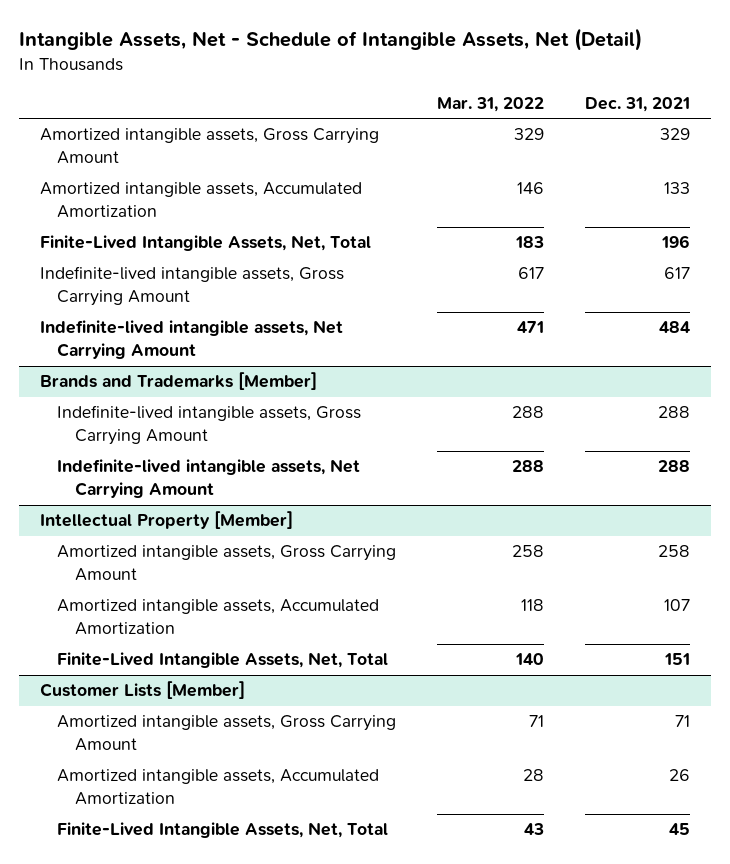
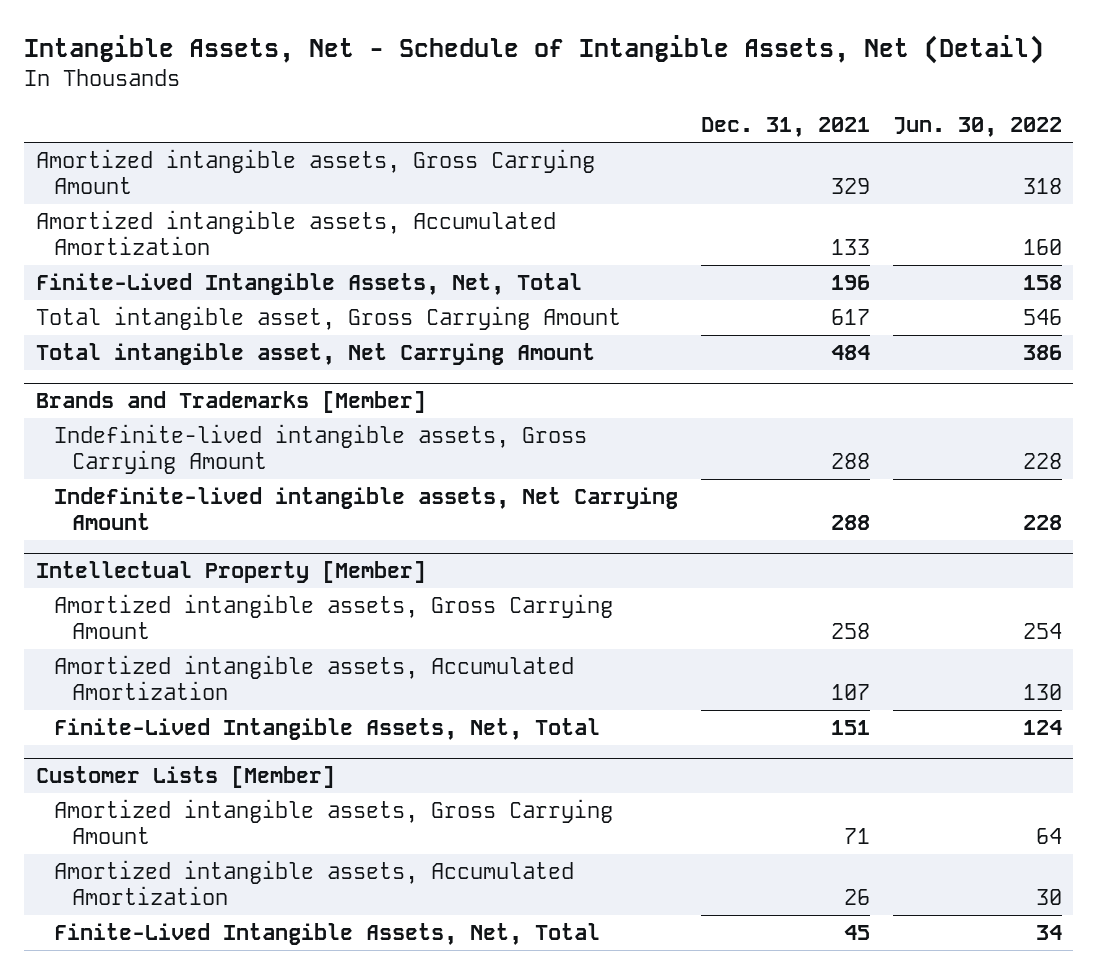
[437,96,545,112] Mar. 31, 2022 -> none
none -> [892,117,1062,138] Jun. 30, 2022
[39,266,344,306] Indefinite-lived intangible assets, Gross Carrying Amount -> [35,305,621,330] Total intangible asset, Gross Carrying Amount
[39,320,343,359] Indefinite-lived intangible assets, Net Carrying Amount -> [35,342,595,365] Total intangible asset, Net Carrying Amount

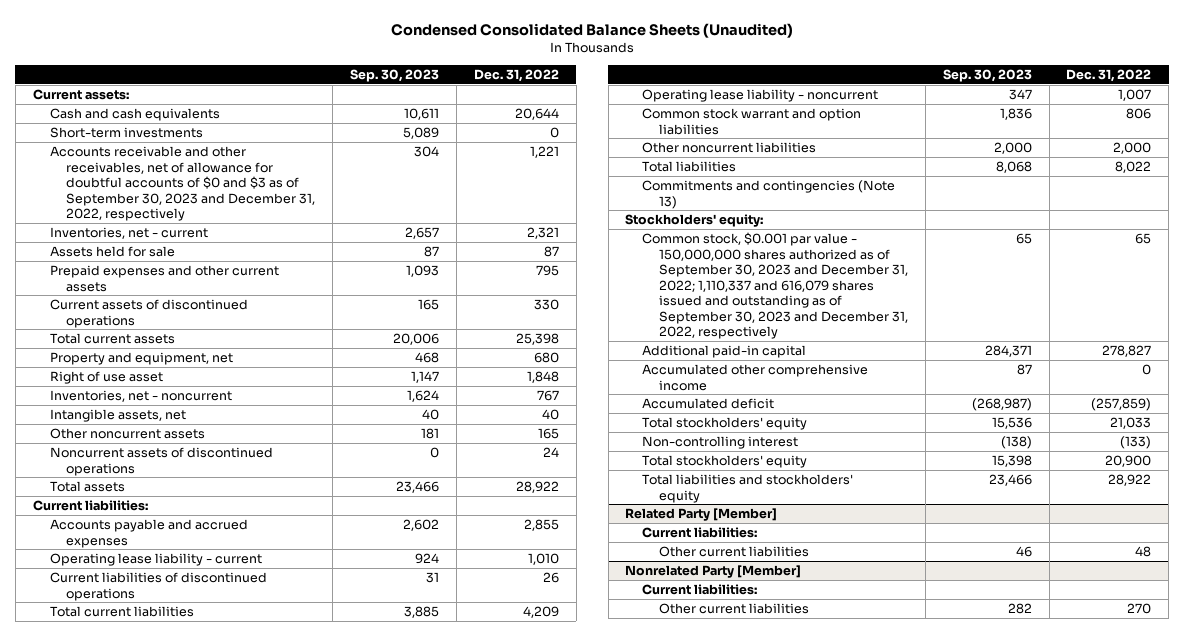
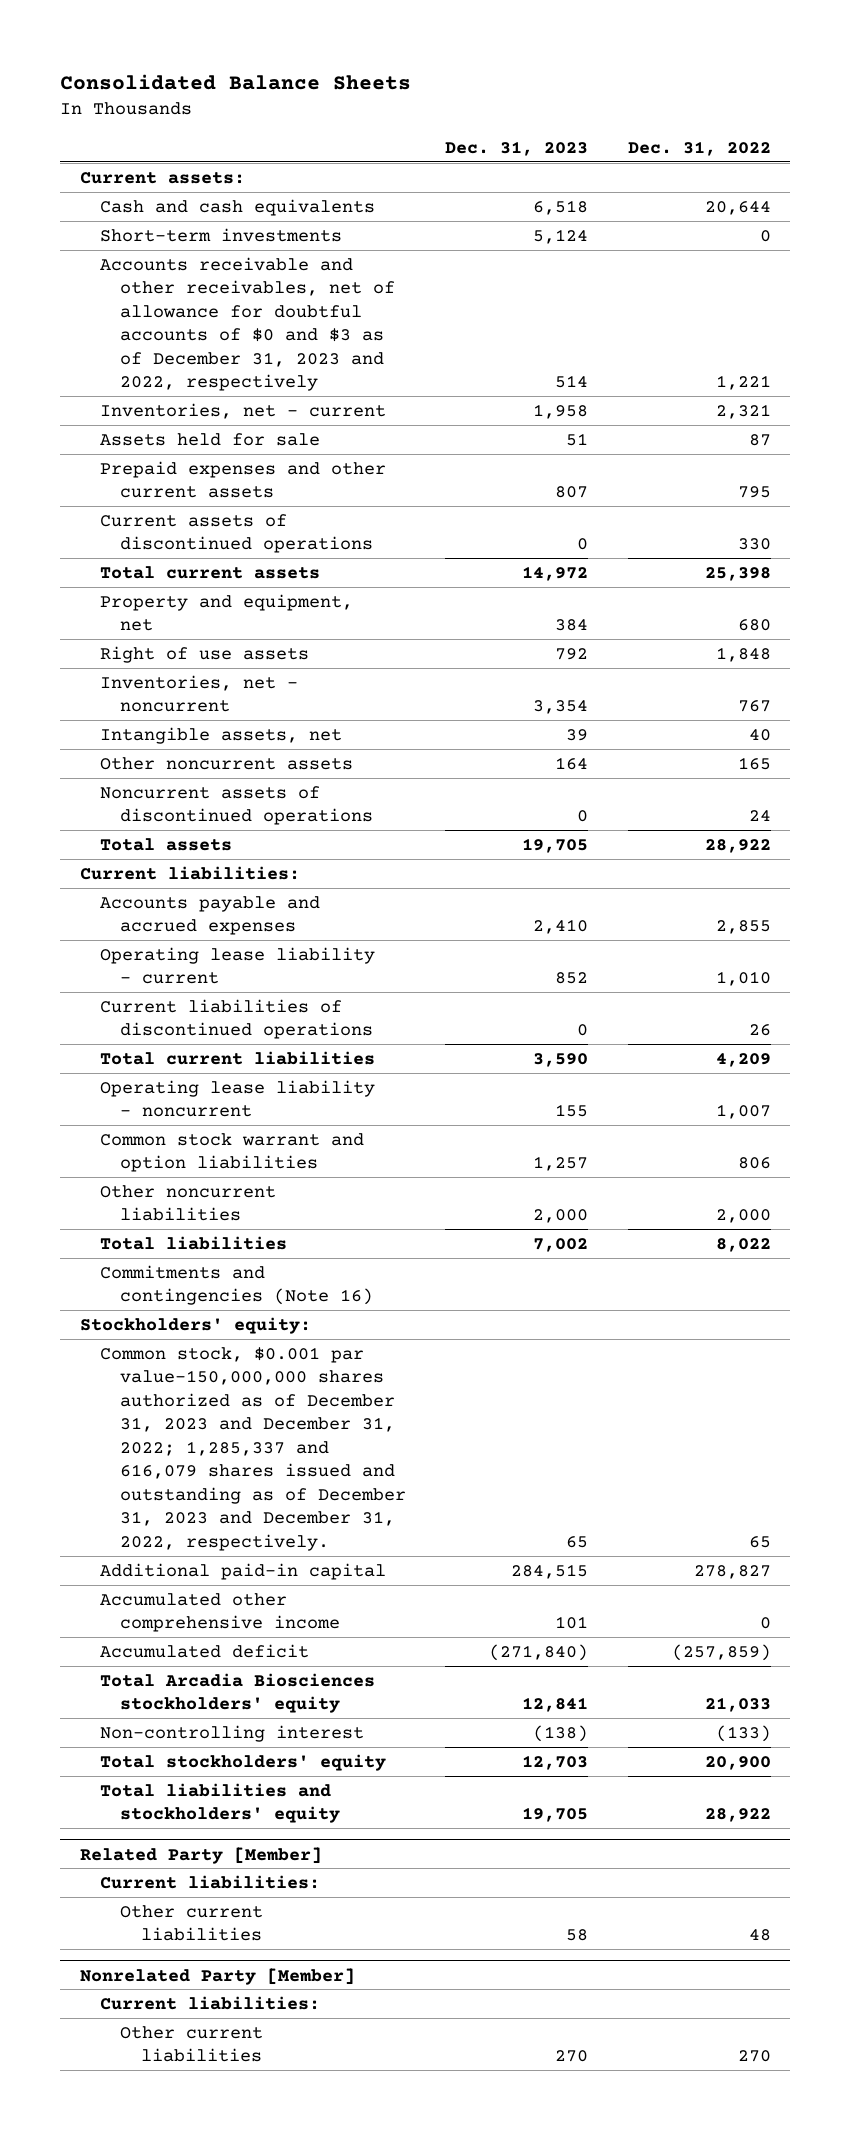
[391,23,794,39] Condensed Consolidated Balance Sheets (Unaudited) -> [60,74,412,91] Consolidated Balance Sheets
[350,69,440,83] Sep. 30, 2023 -> none
none -> [445,140,589,156] Dec. 31, 2023
[49,146,316,222] Accounts receivable and other receivables, net of allowance for doubtful accounts of $0 and $3 as of September 30, 2023 and December 31, 2022, respectively -> [100,256,396,392] Accounts receivable and other receivables, net of allowance for doubtful accounts of $0 and $3 as of December 31, 2023 and 2022, respectively
[49,371,163,385] Right of use asset -> [100,645,310,663] Right of use assets
[642,180,896,209] Commitments and contingencies (Note 13) -> [100,1264,374,1306] Commitments and contingencies (Note 16)
[642,232,908,340] Common stock, $0.001 par value - 150,000,000 shares authorized as of September 30, 2023 and December 31, 2022; 1,110,337 and 616,079 shares issued and outstanding as of September 30, 2023 and December 31, 2022, respectively -> [100,1346,407,1551] Common stock, $0.001 par value-150,000,000 shares authorized as of December 31, 2023 and December 31, 2022; 1,285,337 and 616,079 shares issued and outstanding as of December 31, 2023 and December 31, 2022, respectively.
[642,417,808,431] Total stockholders' equity -> [100,1672,376,1714] Total Arcadia Biosciences stockholders' equity

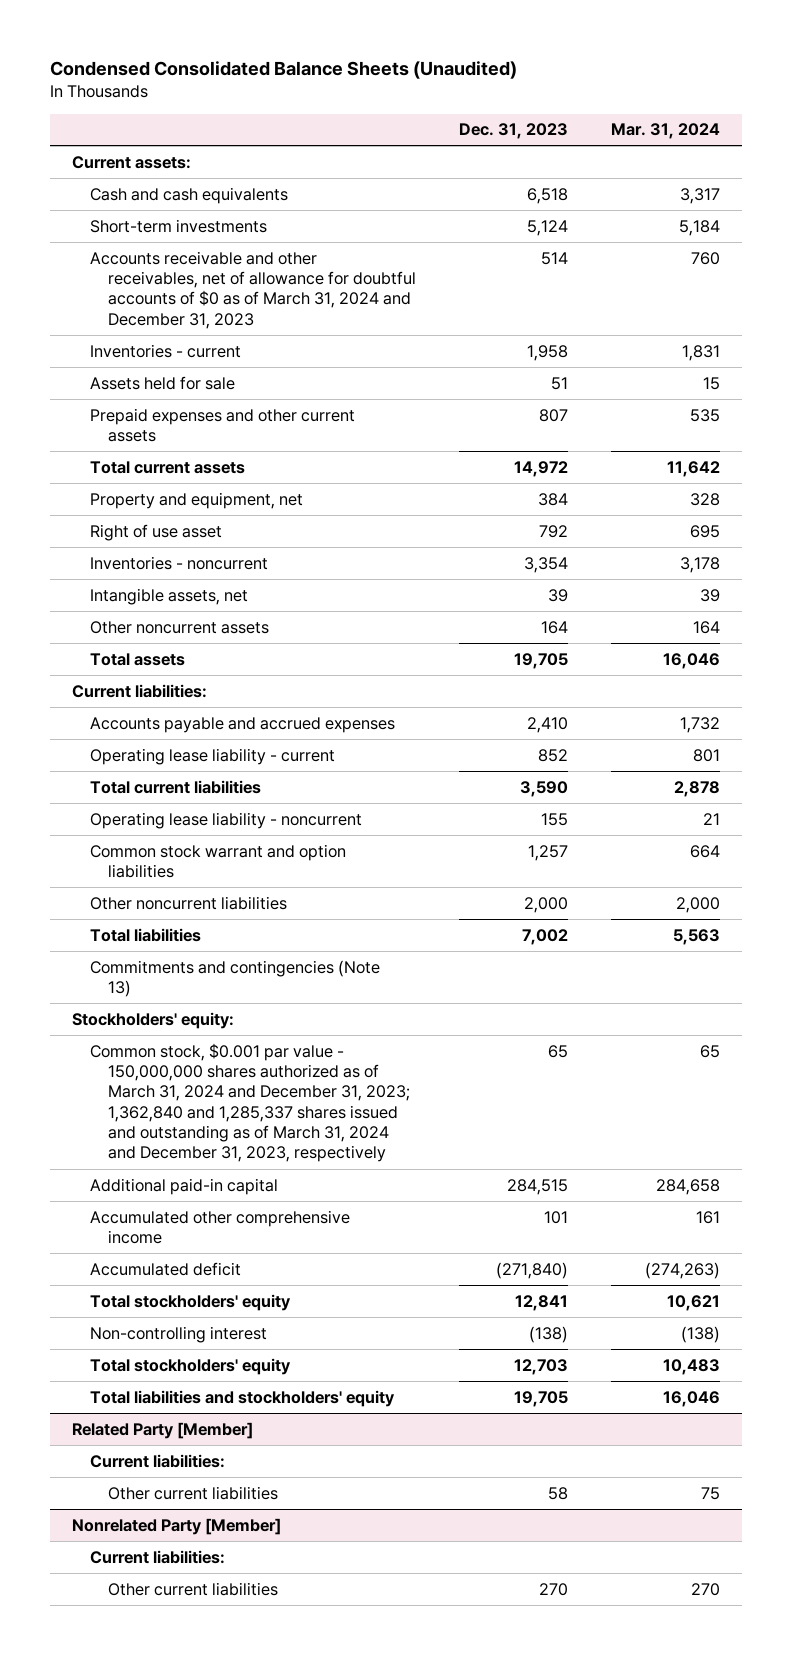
[60,74,412,91] Consolidated Balance Sheets -> [50,61,518,80] Condensed Consolidated Balance Sheets (Unaudited)
[627,140,771,156] Dec. 31, 2022 -> none
none -> [610,123,720,140] Mar. 31, 2024
[100,256,396,392] Accounts receivable and other receivables, net of allowance for doubtful accounts of $0 and $3 as of December 31, 2023 and 2022, respectively -> [89,250,416,329] Accounts receivable and other receivables, net of allowance for doubtful accounts of $0 as of March 31, 2024 and December 31, 2023
[100,402,387,419] Inventories, net - current -> [89,343,241,358] Inventories - current
[100,513,374,554] Current assets of discontinued operations -> none
[100,645,310,663] Right of use assets -> [89,523,222,541] Right of use asset
[100,674,299,713] Inventories, net - noncurrent -> [89,555,268,570] Inventories - noncurrent
[100,785,374,826] Noncurrent assets of discontinued operations -> none
[100,998,374,1040] Current liabilities of discontinued operations -> none
[100,1264,374,1306] Commitments and contingencies (Note 16) -> [89,959,380,998] Commitments and contingencies (Note 13)
[100,1346,407,1551] Common stock, $0.001 par value-150,000,000 shares authorized as of December 31, 2023 and December 31, 2022; 1,285,337 and 616,079 shares issued and outstanding as of December 31, 2023 and December 31, 2022, respectively. -> [89,1042,410,1163] Common stock, $0.001 par value - 150,000,000 shares authorized as of March 31, 2024 and December 31, 2023; 1,362,840 and 1,285,337 shares issued and outstanding as of March 31, 2024 and December 31, 2023, respectively
[100,1672,376,1714] Total Arcadia Biosciences stockholders' equity -> [89,1293,291,1311] Total stockholders' equity

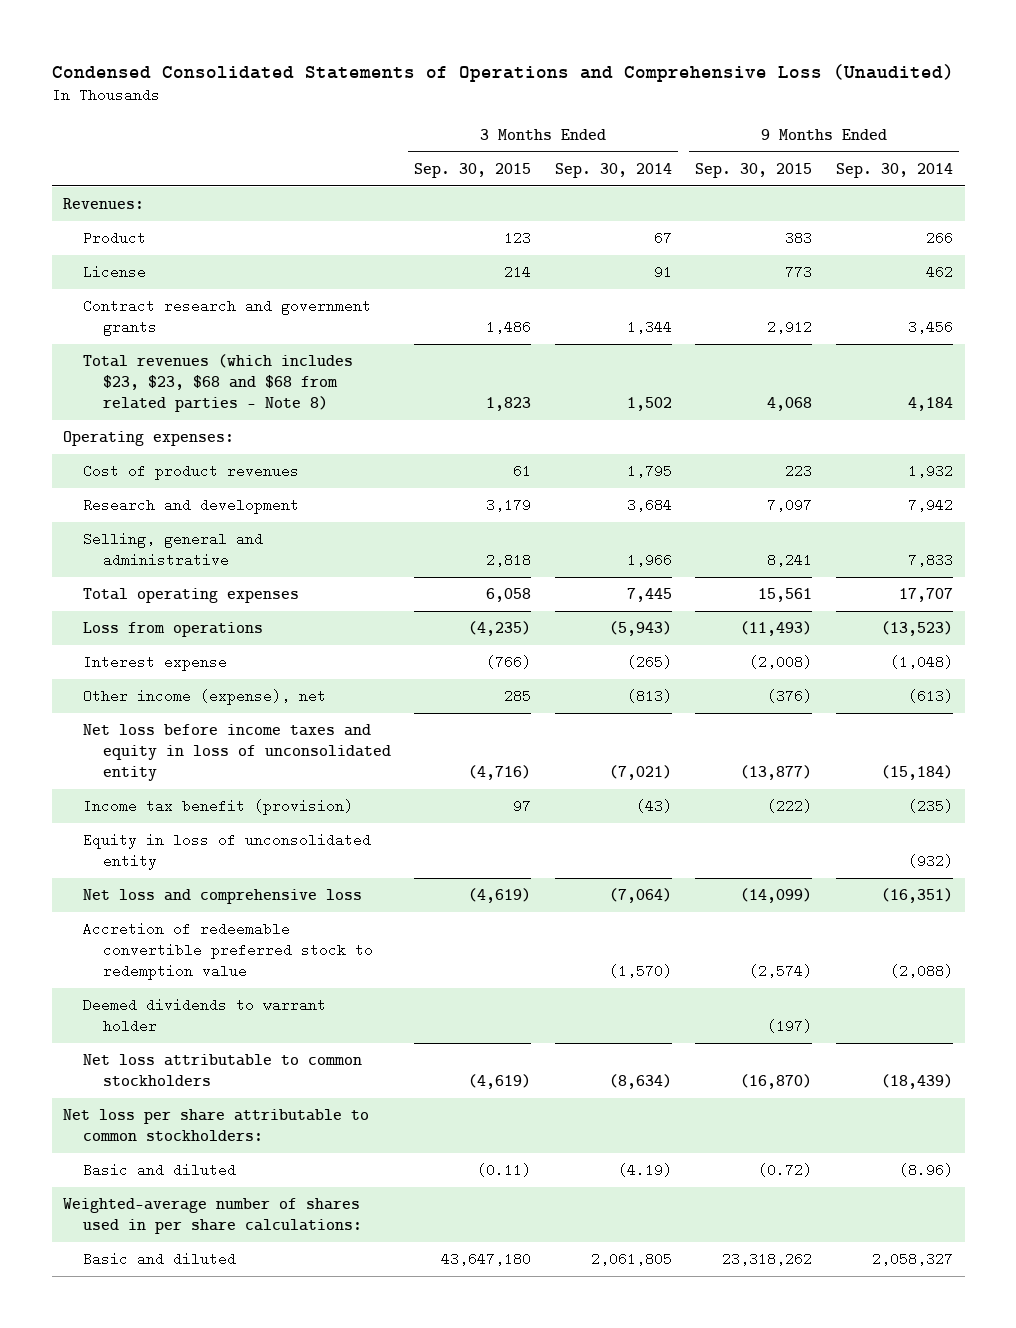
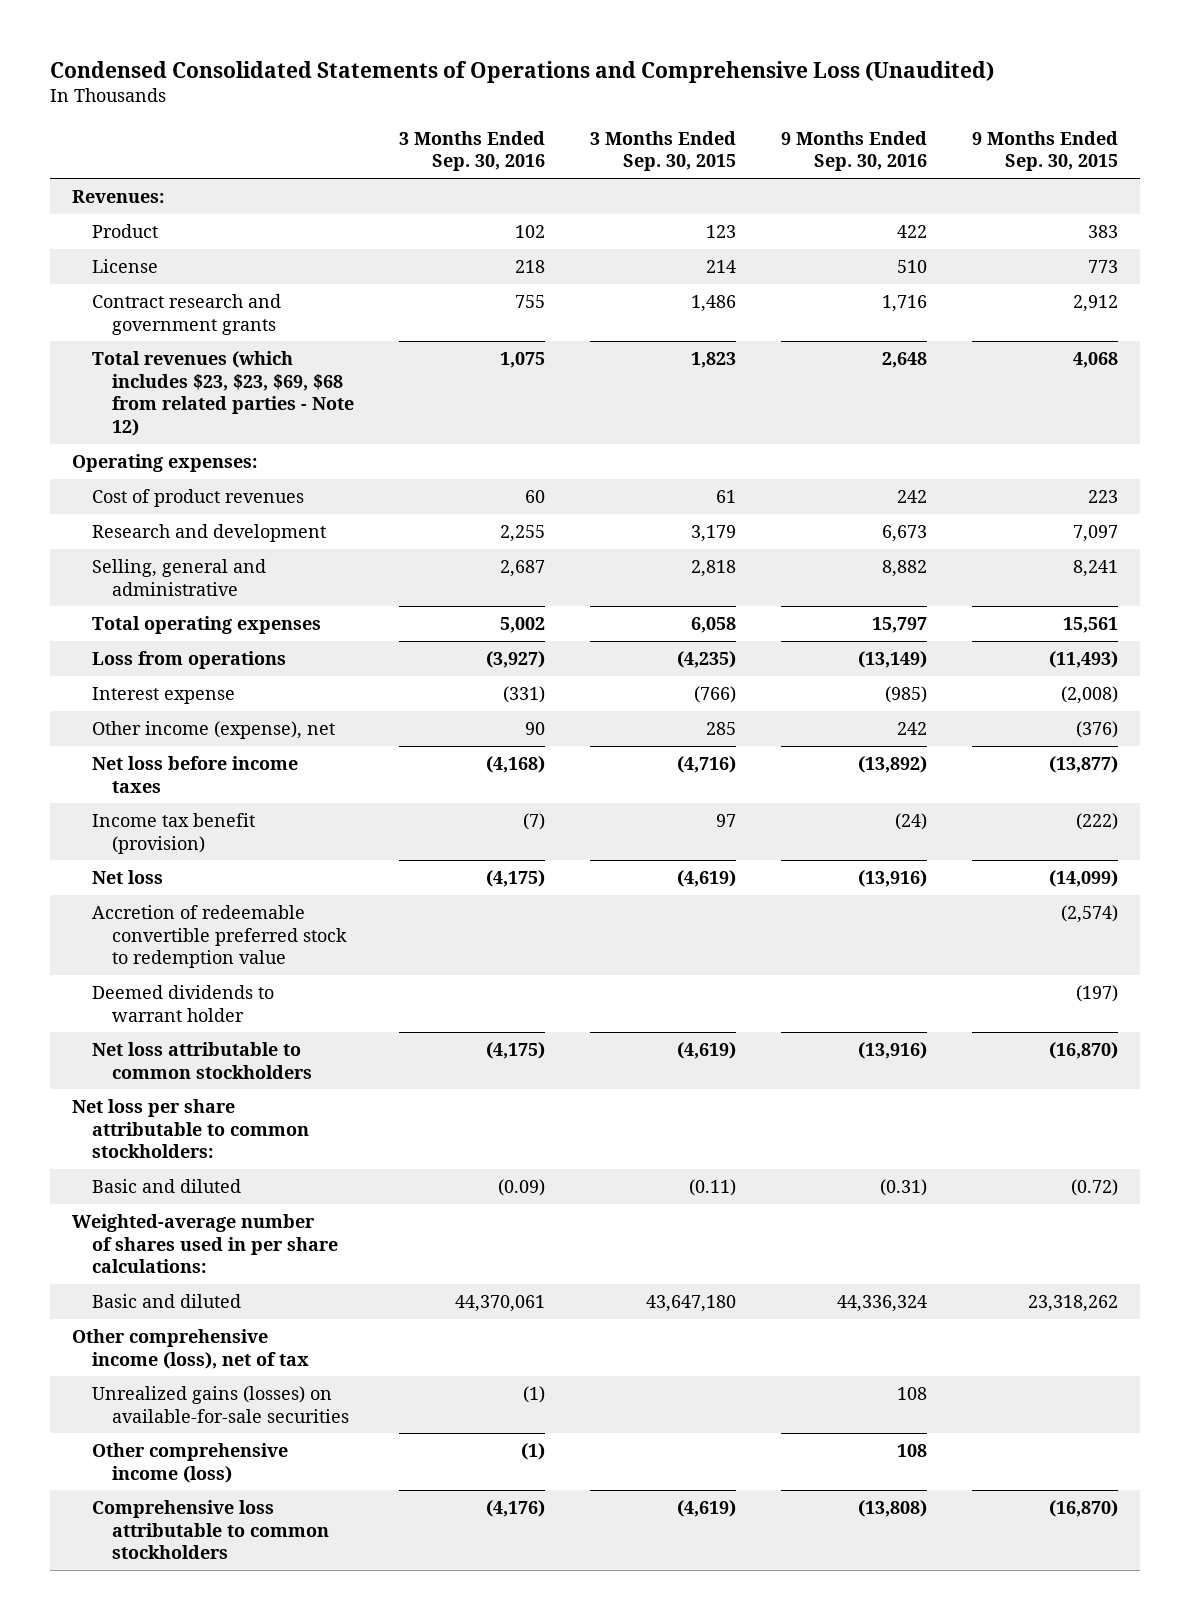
[554,162,672,178] Sep. 30, 2014 -> none
[835,162,953,178] Sep. 30, 2014 -> none
none -> [398,130,545,172] 3 Months Ended Sep. 30, 2016
none -> [780,130,927,172] 9 Months Ended Sep. 30, 2016
[83,354,354,413] Total revenues (which includes $23, $23, $68 and $68 from related parties - Note 8) -> [91,350,354,437] Total revenues (which includes $23, $23, $69, $68 from related parties - Note 12)
[83,724,391,782] Net loss before income taxes and equity in loss of unconsolidated entity -> [91,755,298,793] Net loss before income taxes
[83,833,372,871] Equity in loss of unconsolidated entity -> none
[83,889,363,905] Net loss and comprehensive loss -> [91,869,163,884] Net loss
none -> [72,1328,309,1369] Other comprehensive income (loss), net of tax
none -> [91,1385,349,1423] Unrealized gains (losses) on available-for-sale securities
none -> [91,1442,288,1483] Other comprehensive income (loss)
none -> [91,1499,329,1560] Comprehensive loss attributable to common stockholders

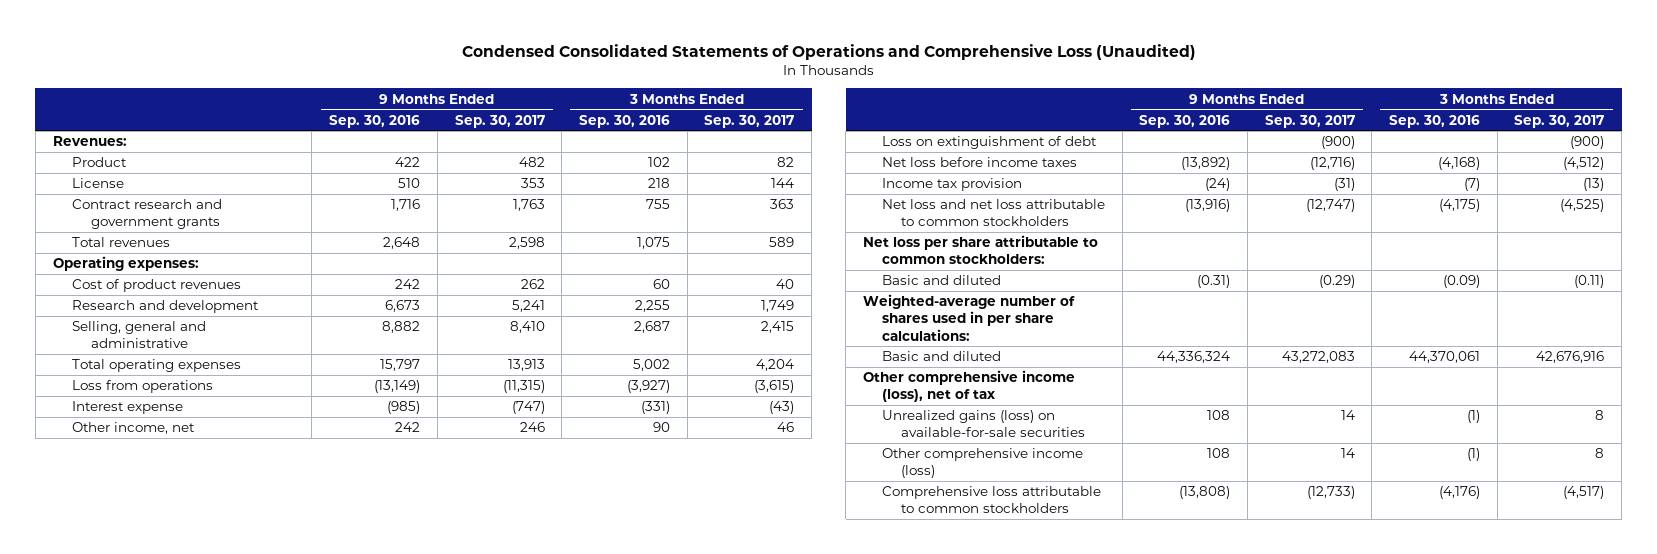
[589,130,736,172] 3 Months Ended Sep. 30, 2015 -> none
[971,130,1118,172] 9 Months Ended Sep. 30, 2015 -> none
none -> [454,114,545,128] Sep. 30, 2017
none -> [704,114,795,128] Sep. 30, 2017
[91,350,354,437] Total revenues (which includes $23, $23, $69, $68 from related parties - Note 12) -> [71,237,170,248] Total revenues
[91,720,335,739] Other income (expense), net -> [71,422,195,435] Other income, net
none -> [881,136,1097,150] Loss on extinguishment of debt
[91,904,347,969] Accretion of redeemable convertible preferred stock to redemption value -> none
[91,984,274,1022] Deemed dividends to warrant holder -> none
[91,1041,312,1079] Net loss attributable to common stockholders -> none
[91,812,255,854] Income tax benefit (provision) -> [881,178,1022,192] Income tax provision
[91,869,163,884] Net loss -> [881,199,1105,227] Net loss and net loss attributable to common stockholders
[91,1385,349,1423] Unrealized gains (losses) on available-for-sale securities -> [881,410,1086,438] Unrealized gains (loss) on available-for-sale securities

